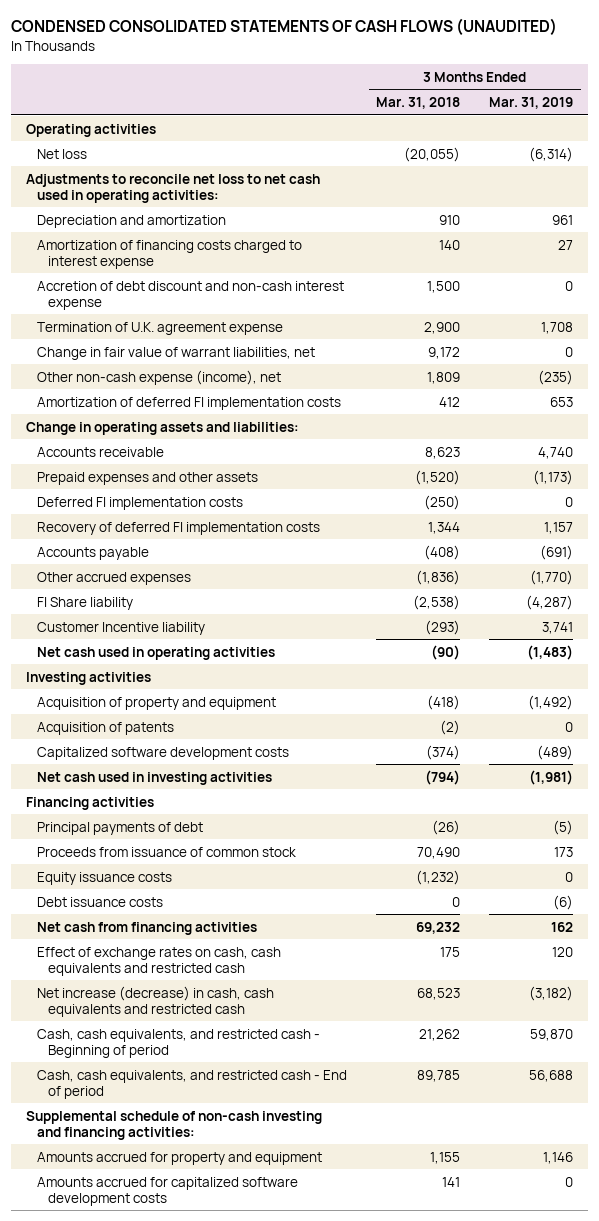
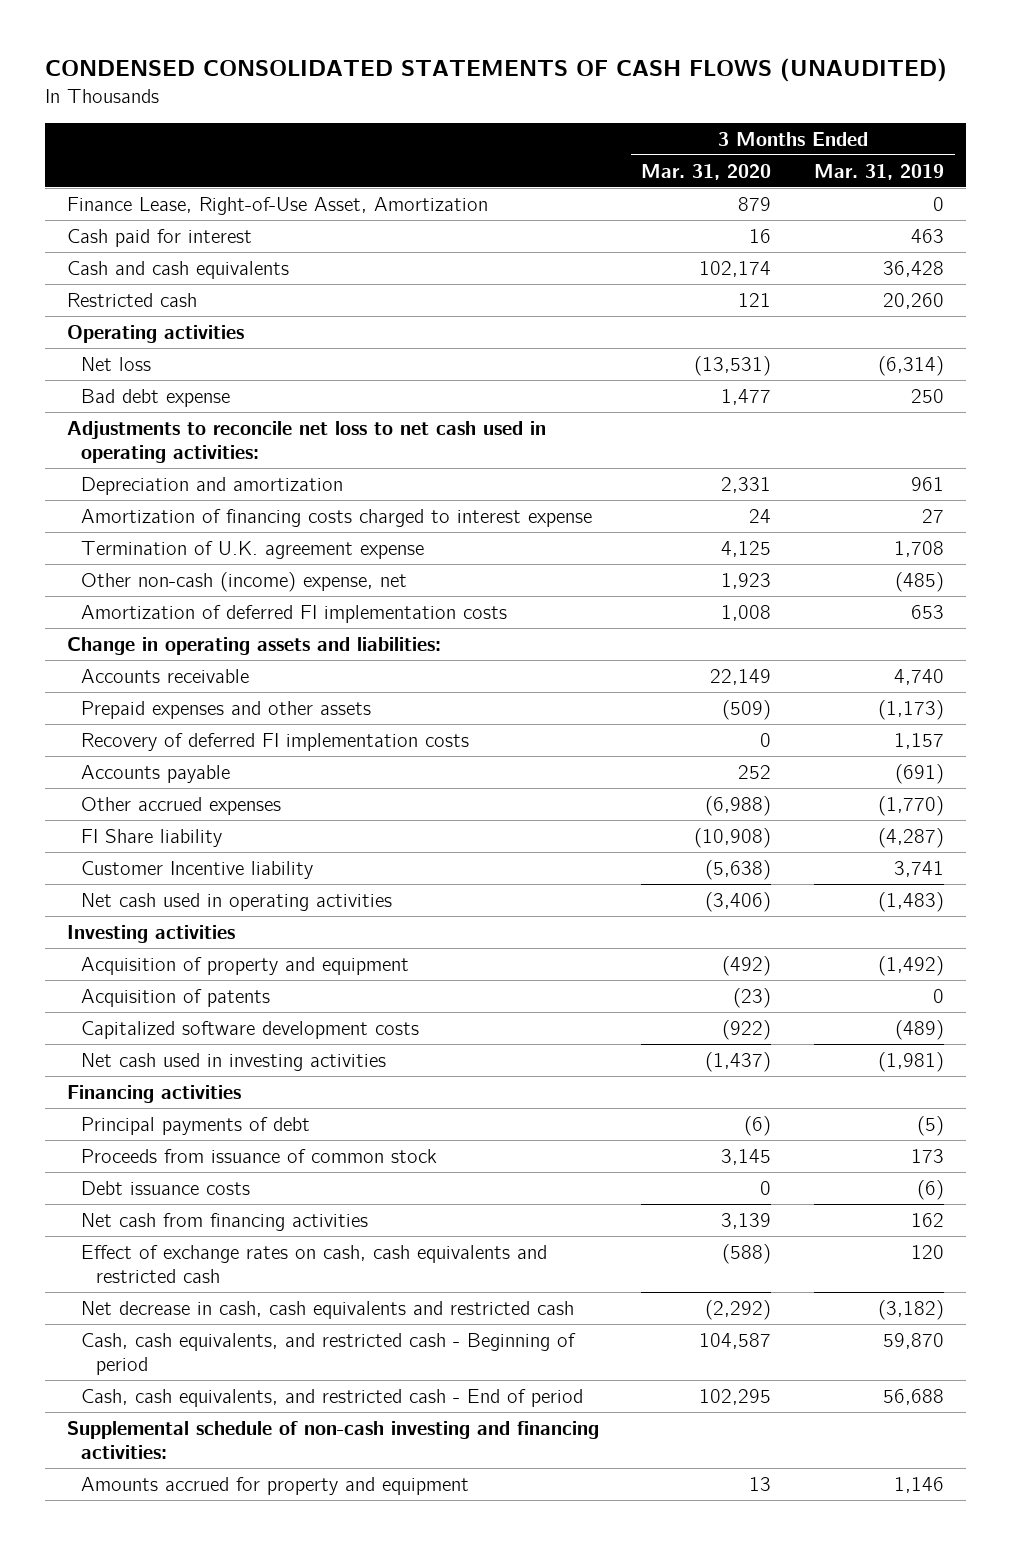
[376,97,461,110] Mar. 31, 2018 -> none
none -> [641,163,772,180] Mar. 31, 2020
none -> [66,196,488,215] Finance Lease, Right-of-Use Asset, Amortization
none -> [66,228,252,247] Cash paid for interest
none -> [66,260,289,279] Cash and cash equivalents
none -> [66,292,197,307] Restricted cash
none -> [81,388,231,407] Bad debt expense
[37,280,345,310] Accretion of debt discount and non-cash interest expense -> none
[37,346,316,360] Change in fair value of warrant liabilities, net -> none
[37,369,282,385] Other non-cash expense (income), net -> [81,571,408,592] Other non-cash (income) expense, net
[538,369,574,385] (235) -> [895,571,945,592] (485)
[37,496,244,510] Deferred FI implementation costs -> none
[37,871,173,885] Equity issuance costs -> none
[37,985,275,1017] Net increase (decrease) in cash, cash equivalents and restricted cash -> [81,1300,575,1319] Net decrease in cash, cash equivalents and restricted cash
[37,1176,299,1206] Amounts accrued for capitalized software development costs -> none

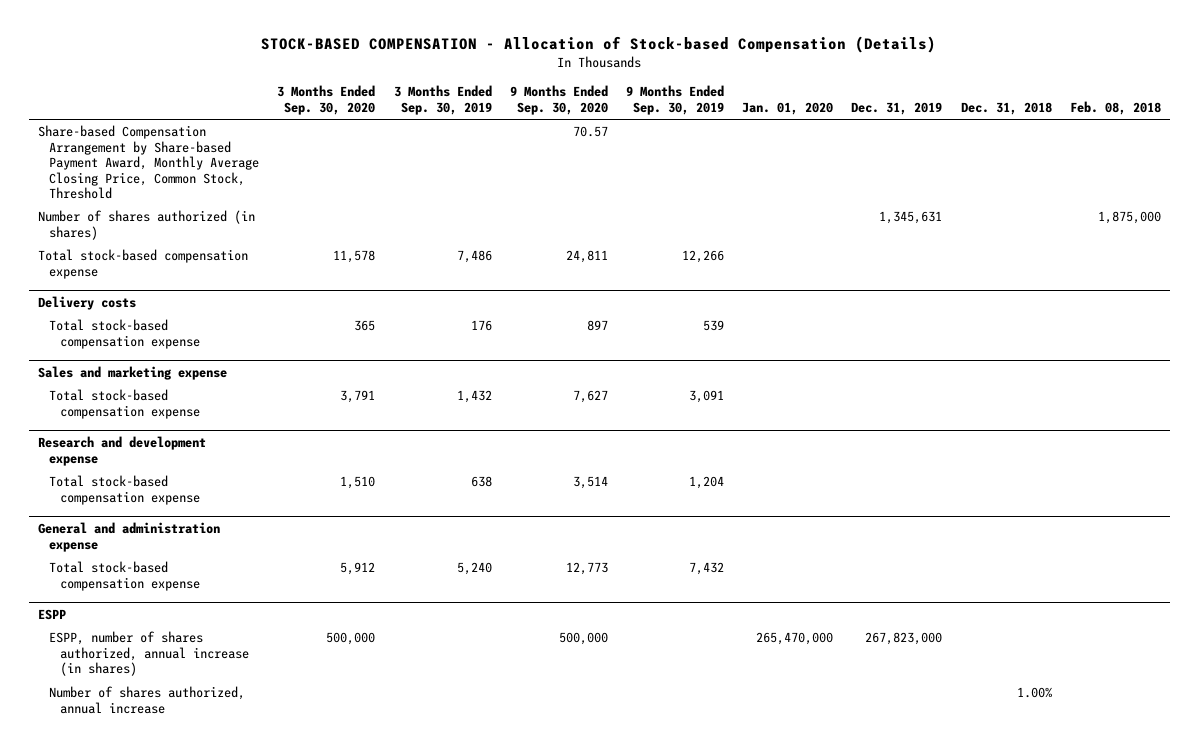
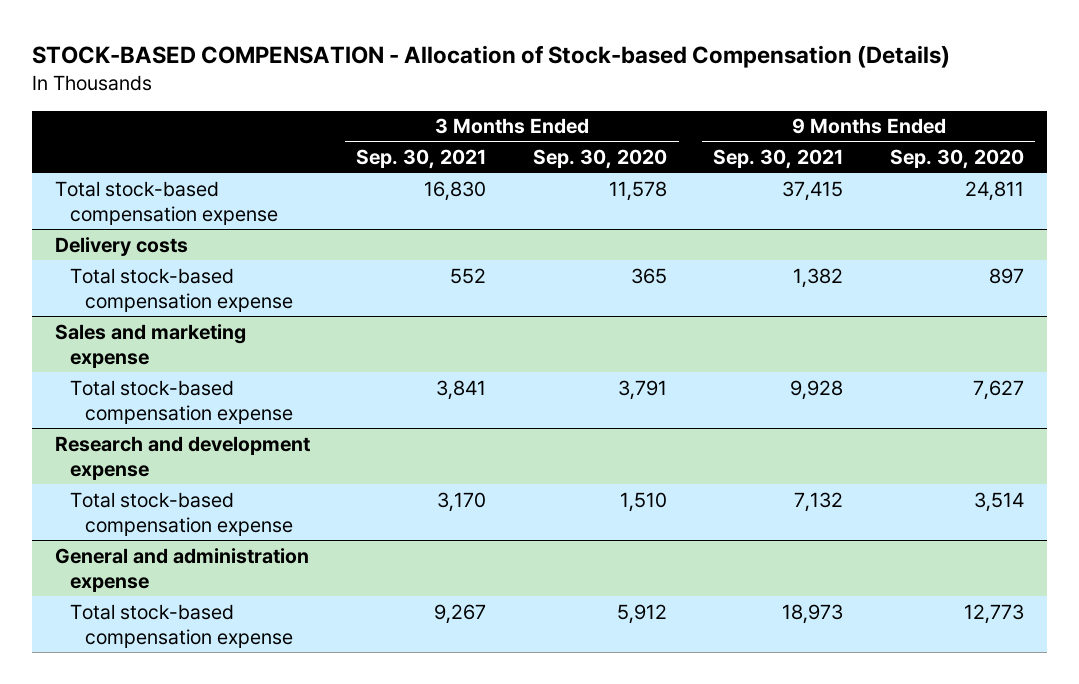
[393,85,492,115] 3 Months Ended Sep. 30, 2019 -> none
[625,85,724,115] 9 Months Ended Sep. 30, 2019 -> none
[742,101,834,115] Jan. 01, 2020 -> none
[851,101,943,115] Dec. 31, 2019 -> none
[960,101,1052,115] Dec. 31, 2018 -> none
[1069,100,1161,115] Feb. 08, 2018 -> none
none -> [356,148,487,169] Sep. 30, 2021
none -> [713,148,844,169] Sep. 30, 2021
[37,125,260,200] Share-based Compensation Arrangement by Share-based Payment Award, Monthly Average Closing Price, Common Stock, Threshold -> none
[37,210,255,240] Number of shares authorized (in shares) -> none
[37,609,66,621] ESPP -> none
[49,631,250,677] ESPP, number of shares authorized, annual increase (in shares) -> none
[49,686,246,714] Number of shares authorized, annual increase -> none

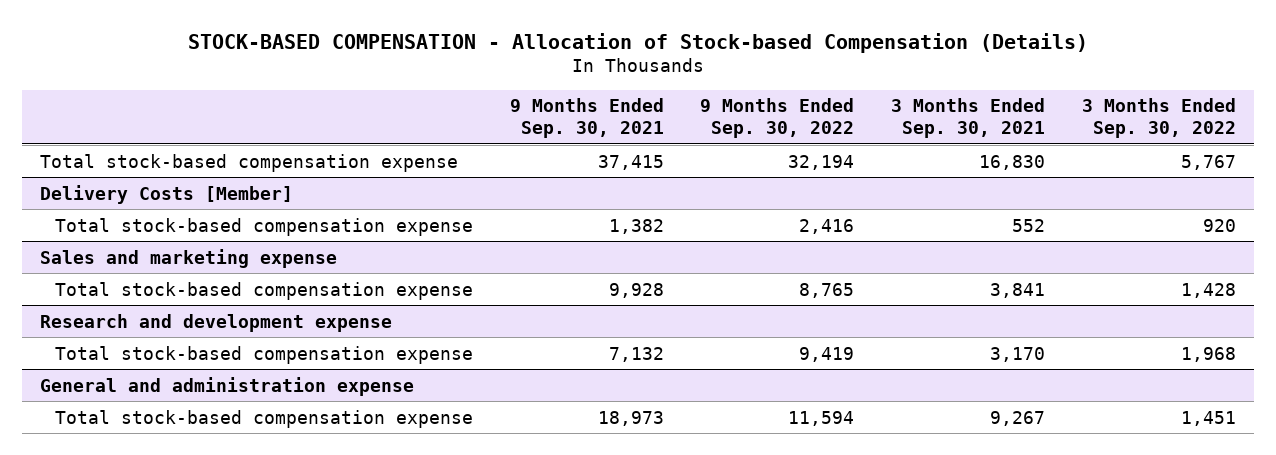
[532,148,667,169] Sep. 30, 2020 -> none
[889,148,1024,169] Sep. 30, 2020 -> none
none -> [700,98,855,139] 9 Months Ended Sep. 30, 2022
none -> [1081,98,1236,139] 3 Months Ended Sep. 30, 2022
[55,236,189,256] Delivery costs -> [40,184,294,204] Delivery Costs [Member]

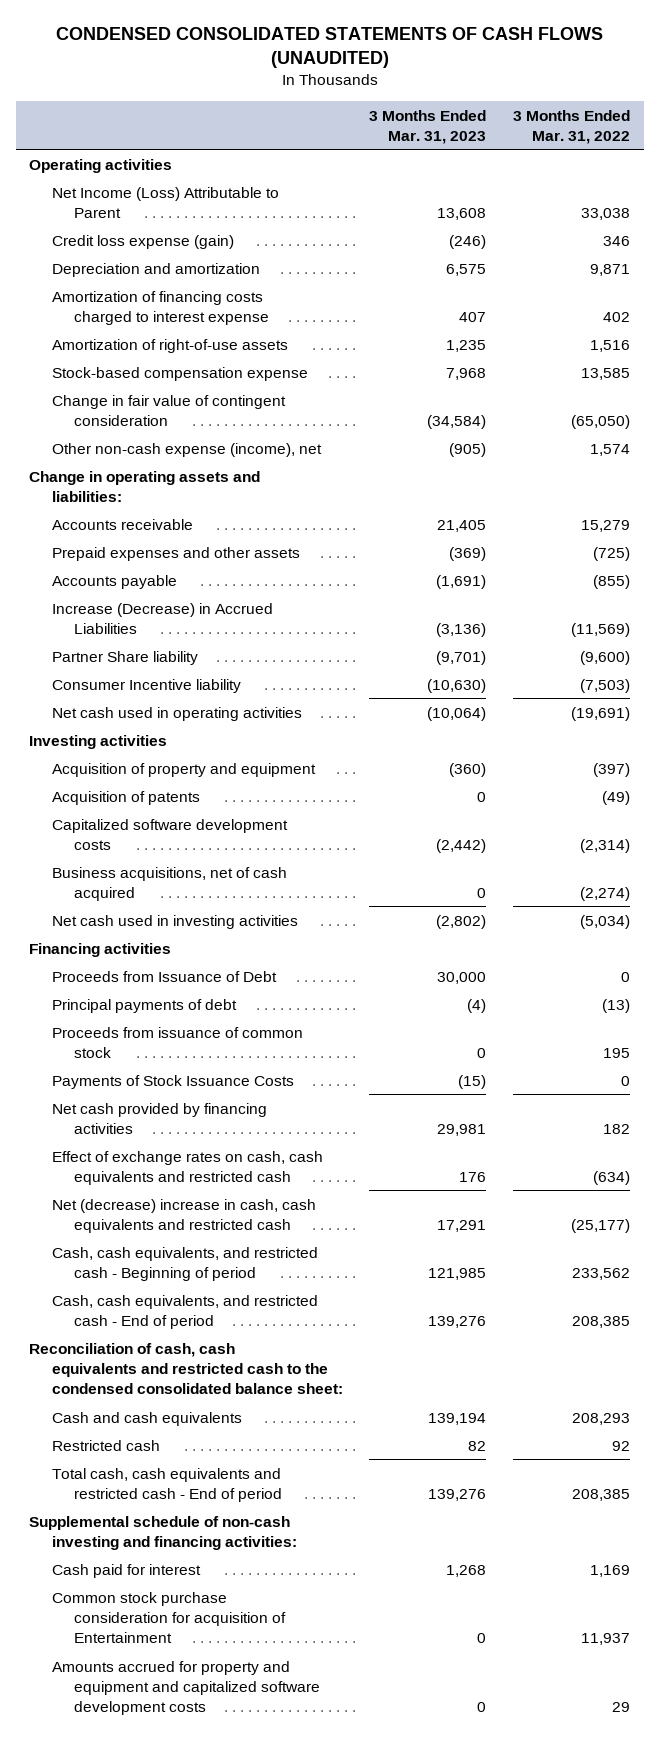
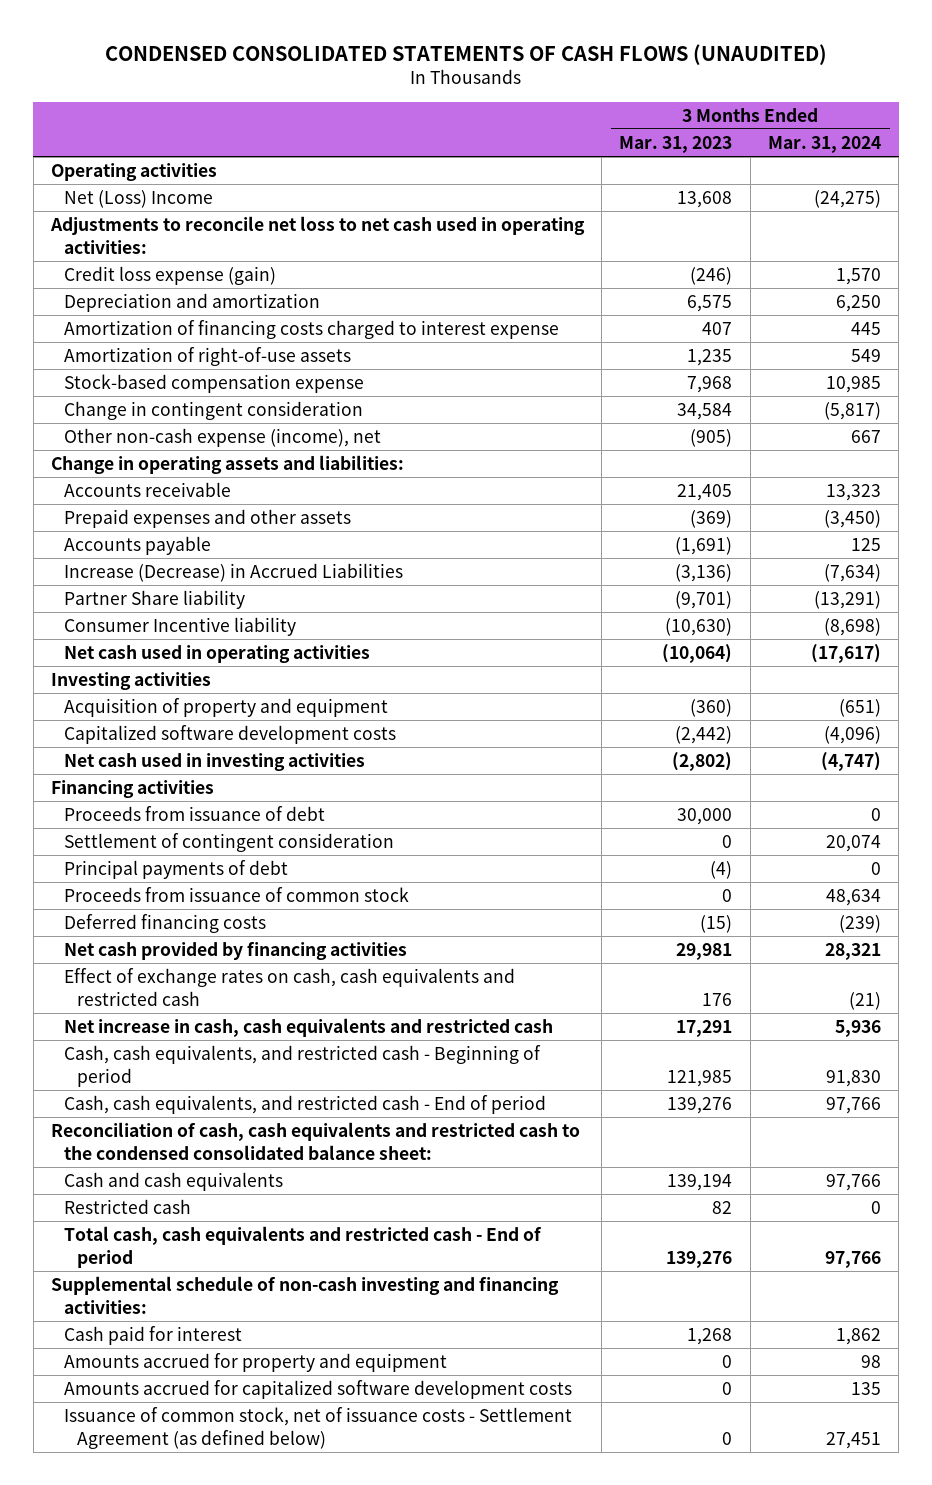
[513,109,631,144] 3 Months Ended Mar. 31, 2022 -> none
none -> [767,135,881,153] Mar. 31, 2024
[51,186,279,218] Net Income (Loss) Attributable to Parent -> [63,189,213,208] Net (Loss) Income
none -> [49,215,585,254] Adjustments to reconcile net loss to net cash used in operating activities:
[51,394,286,426] Change in fair value of contingent consideration -> [63,400,363,420] Change in contingent consideration
[427,414,487,429] (34,584) -> [677,402,733,420] 34,584
[51,790,200,805] Acquisition of patents -> none
[51,866,287,901] Business acquisitions, net of cash acquired -> none
[51,970,277,982] Proceeds from Issuance of Debt -> [63,805,325,821] Proceeds from issuance of debt
none -> [63,832,394,852] Settlement of contingent consideration
[51,1074,294,1089] Payments of Stock Issuance Costs -> none
none -> [63,913,266,933] Deferred financing costs
[51,1198,316,1233] Net (decrease) increase in cash, cash equivalents and restricted cash -> [63,1017,553,1037] Net increase in cash, cash equivalents and restricted cash
[51,1591,286,1643] Common stock purchase consideration for acquisition of Entertainment -> none
[51,1660,320,1715] Amounts accrued for property and equipment and capitalized software development costs -> [63,1352,447,1372] Amounts accrued for property and equipment
none -> [63,1379,572,1399] Amounts accrued for capitalized software development costs
none -> [63,1406,572,1449] Issuance of common stock, net of issuance costs - Settlement Agreement (as defined below)

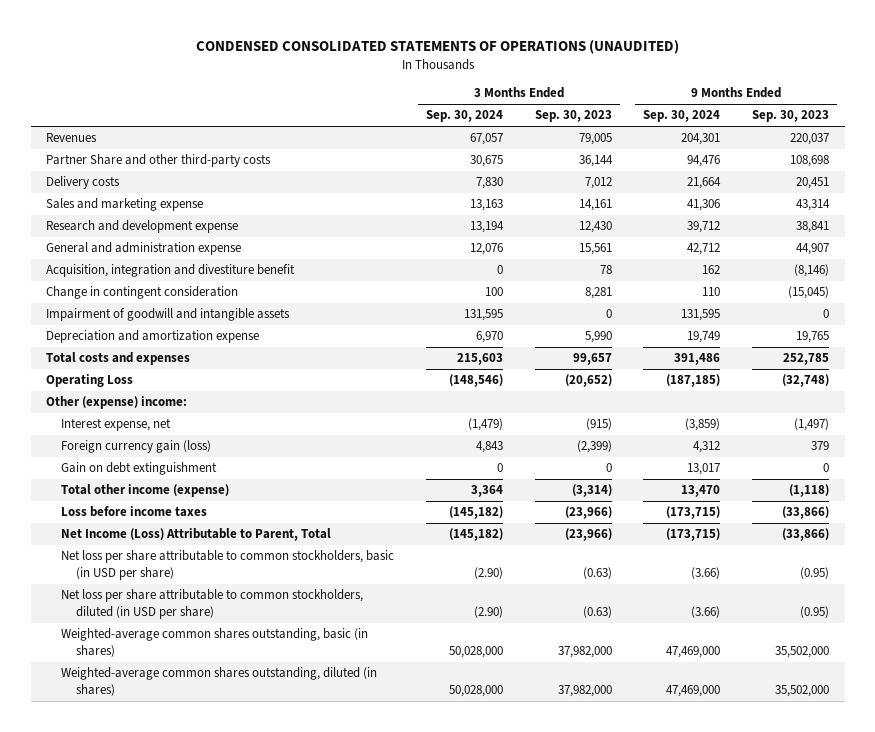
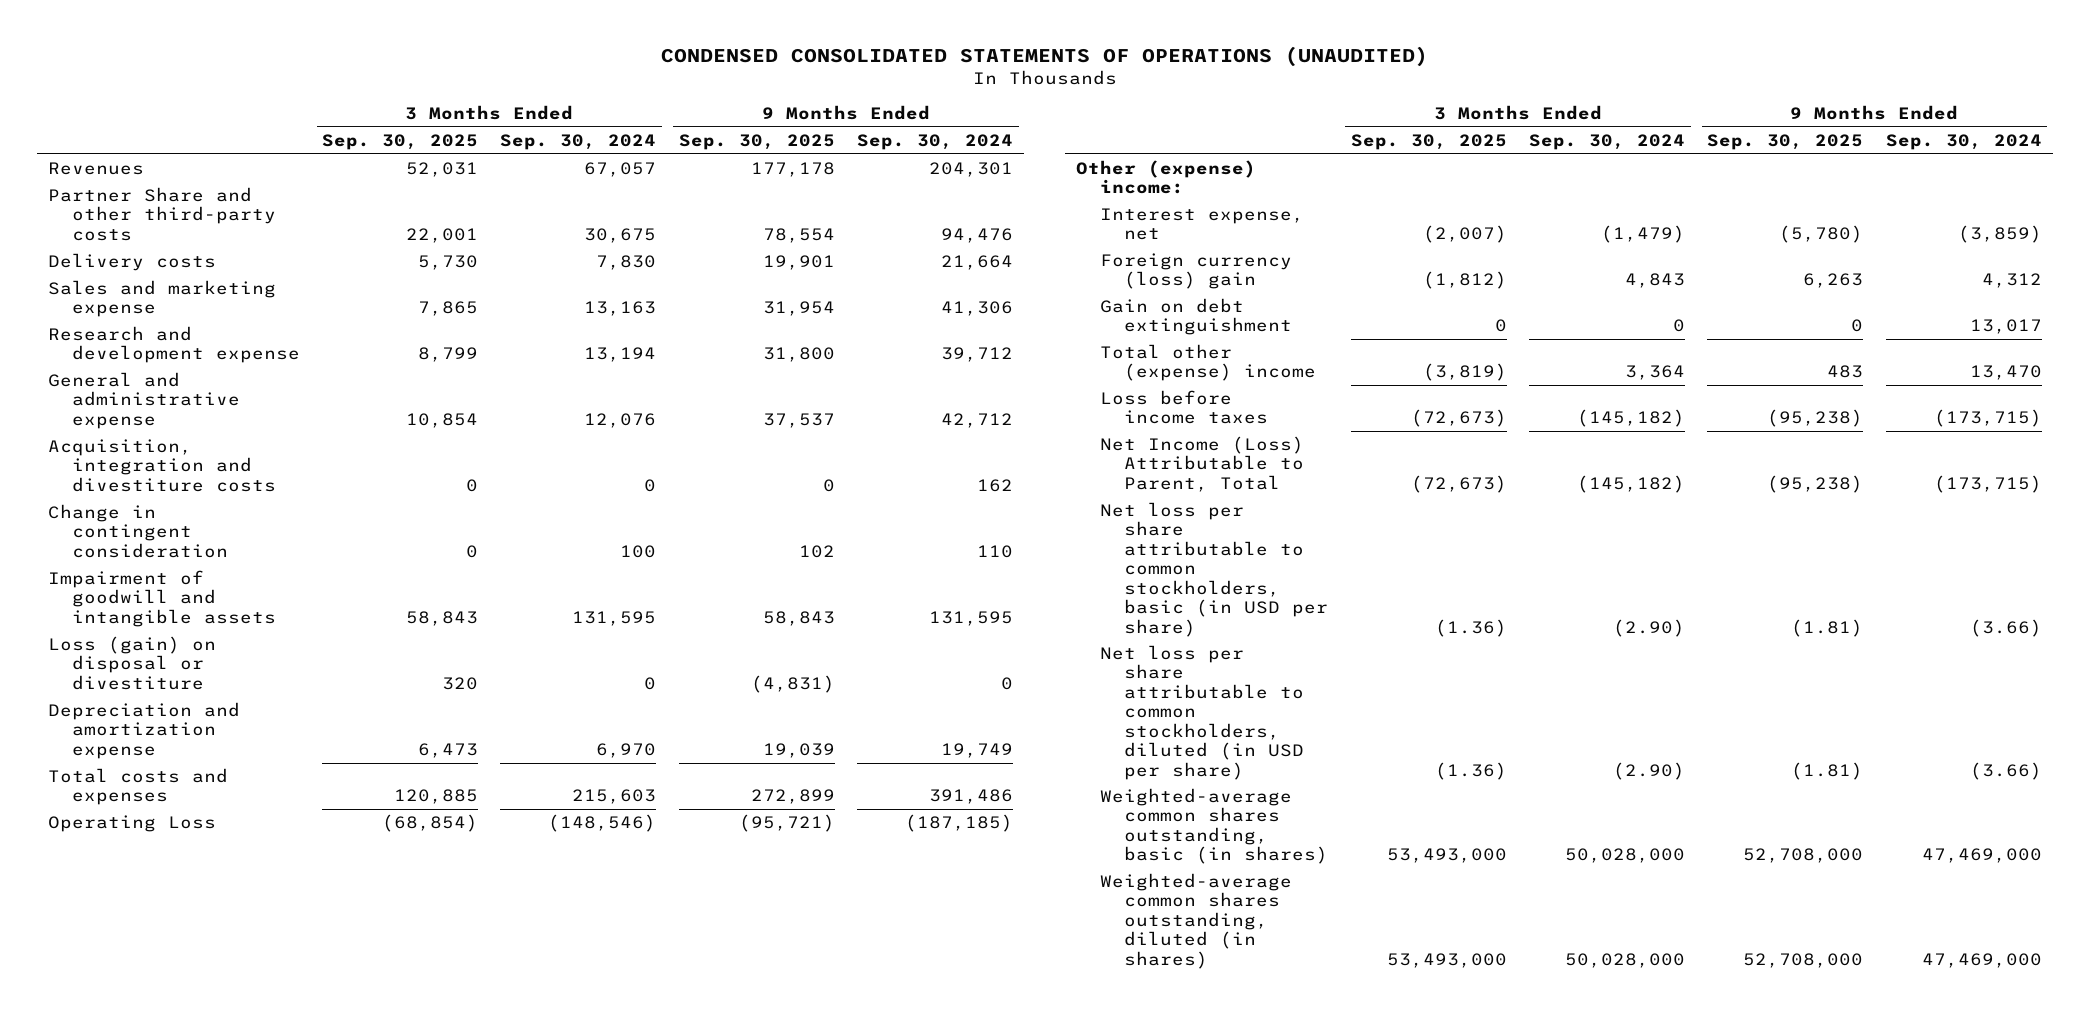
[534,110,612,123] Sep. 30, 2023 -> none
[751,110,829,123] Sep. 30, 2023 -> none
none -> [322,134,479,151] Sep. 30, 2025
none -> [678,134,835,151] Sep. 30, 2025
[46,242,242,256] General and administration expense -> [47,372,240,429] General and administrative expense
[46,264,296,278] Acquisition, integration and divestiture benefit -> [47,439,276,492] Acquisition, integration and divestiture costs
none -> [47,636,216,690] Loss (gain) on disposal or divestiture
[61,440,212,454] Foreign currency gain (loss) -> [1100,253,1293,290] Foreign currency (loss) gain
[61,484,230,498] Total other income (expense) -> [1100,344,1317,382] Total other (expense) income

